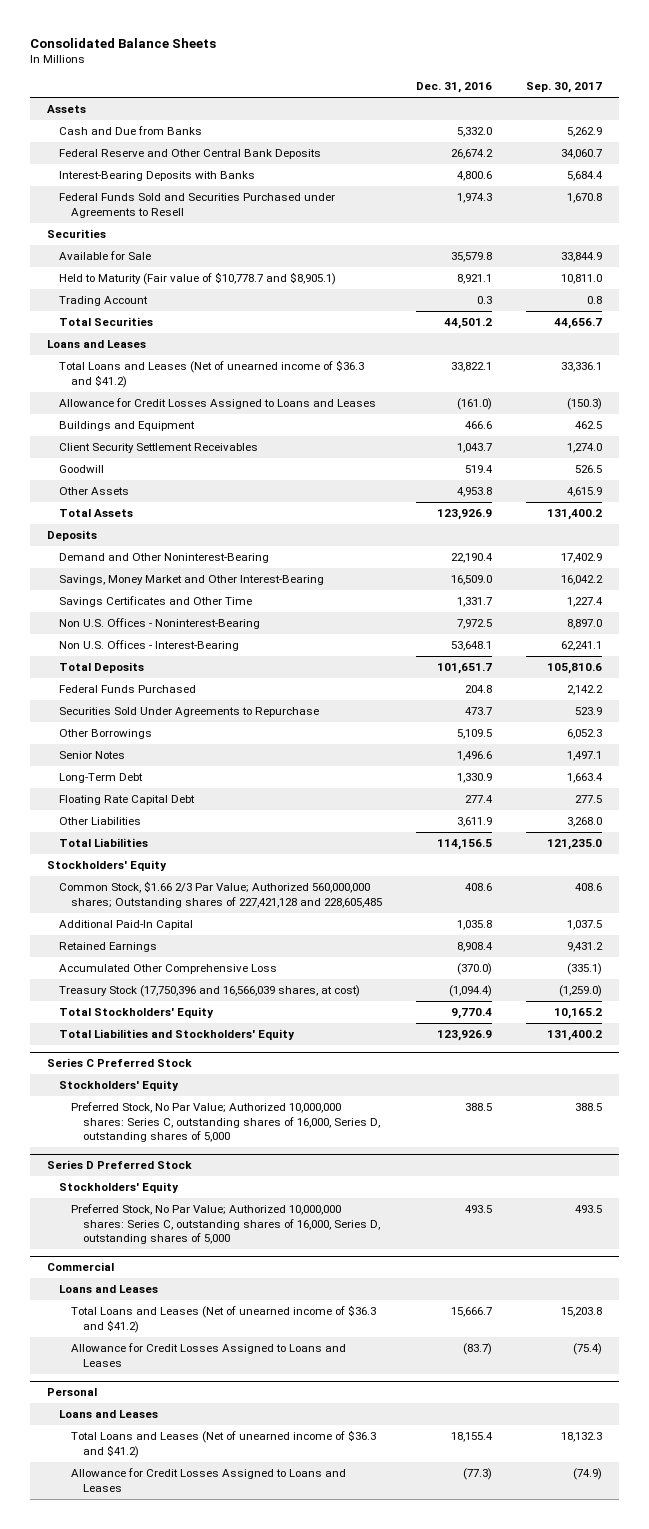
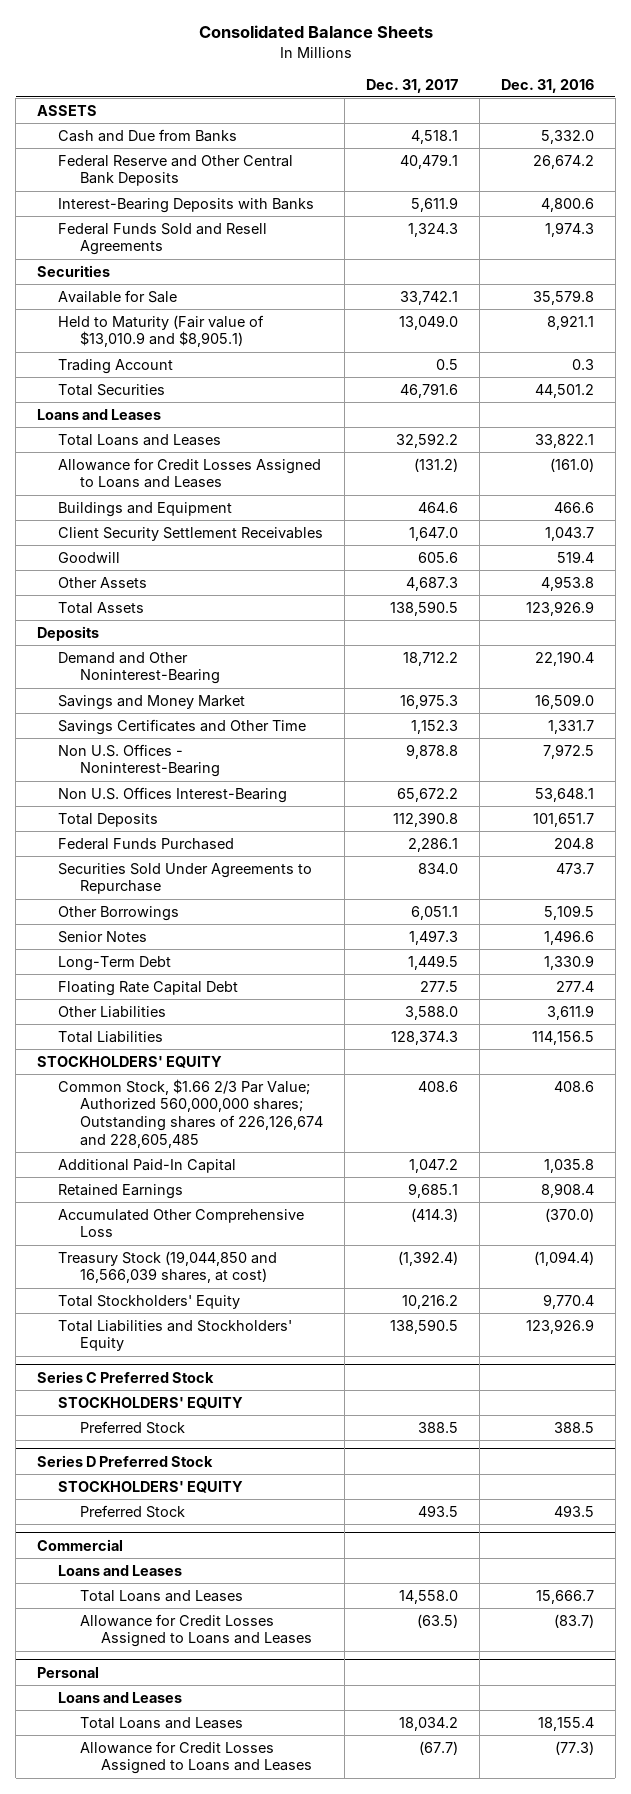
[526,81,603,93] Sep. 30, 2017 -> none
none -> [366,78,459,93] Dec. 31, 2017
[46,105,86,114] Assets -> [37,104,98,116] ASSETS
[59,193,336,218] Federal Funds Sold and Securities Purchased under Agreements to Resell -> [58,222,268,256] Federal Funds Sold and Resell Agreements
[59,272,337,286] Held to Maturity (Fair value of $10,778.7 and $8,905.1) -> [58,314,265,348] Held to Maturity (Fair value of $13,010.9 and $8,905.1)
[59,360,365,388] Total Loans and Leases (Net of unearned income of $36.3 and $41.2) -> [58,433,222,446] Total Loans and Leases
[59,575,325,586] Savings, Money Market and Other Interest-Bearing -> [58,694,246,710] Savings and Money Market
[59,640,240,652] Non U.S. Offices - Interest-Bearing -> [58,786,288,803] Non U.S. Offices Interest-Bearing
[46,860,167,872] Stockholders' Equity -> [37,1055,223,1068] STOCKHOLDERS' EQUITY
[59,881,383,908] Common Stock, $1.66 2/3 Par Value; Authorized 560,000,000 shares; Outstanding shares of 227,421,128 and 228,605,485 -> [58,1078,323,1149] Common Stock, $1.66 2/3 Par Value; Authorized 560,000,000 shares; Outstanding shares of 226,126,674 and 228,605,485
[59,985,361,998] Treasury Stock (17,750,396 and 16,566,039 shares, at cost) -> [58,1250,278,1284] Treasury Stock (19,044,850 and 16,566,039 shares, at cost)
[59,1080,180,1092] Stockholders' Equity -> [58,1396,244,1409] STOCKHOLDERS' EQUITY
[71,1102,381,1143] Preferred Stock, No Par Value; Authorized 10,000,000 shares: Series C, outstanding shares of 16,000, Series D, outstanding shares of 5,000 -> [79,1420,185,1434] Preferred Stock
[59,1182,180,1194] Stockholders' Equity -> [58,1480,244,1493] STOCKHOLDERS' EQUITY
[71,1204,381,1245] Preferred Stock, No Par Value; Authorized 10,000,000 shares: Series C, outstanding shares of 16,000, Series D, outstanding shares of 5,000 -> [79,1504,185,1518] Preferred Stock
[71,1305,377,1333] Total Loans and Leases (Net of unearned income of $36.3 and $41.2) -> [79,1589,243,1602] Total Loans and Leases
[71,1430,377,1458] Total Loans and Leases (Net of unearned income of $36.3 and $41.2) -> [79,1716,243,1729] Total Loans and Leases

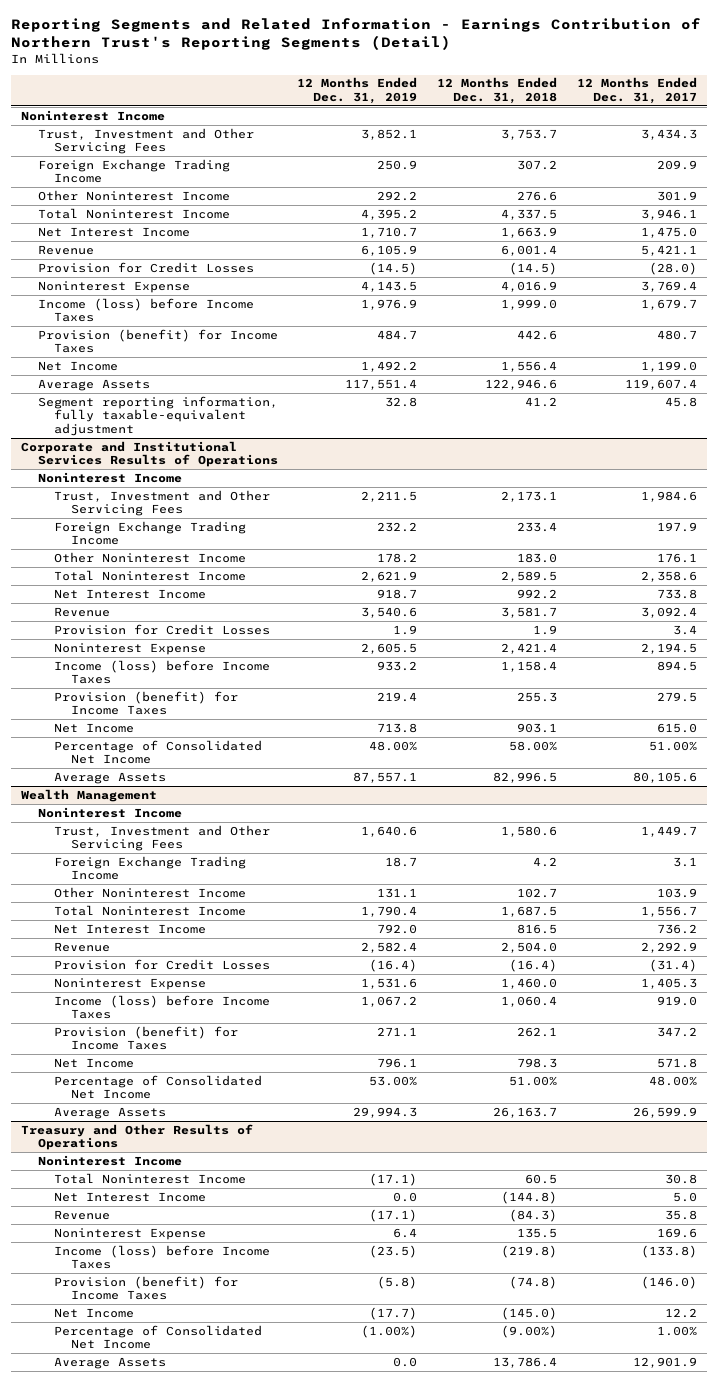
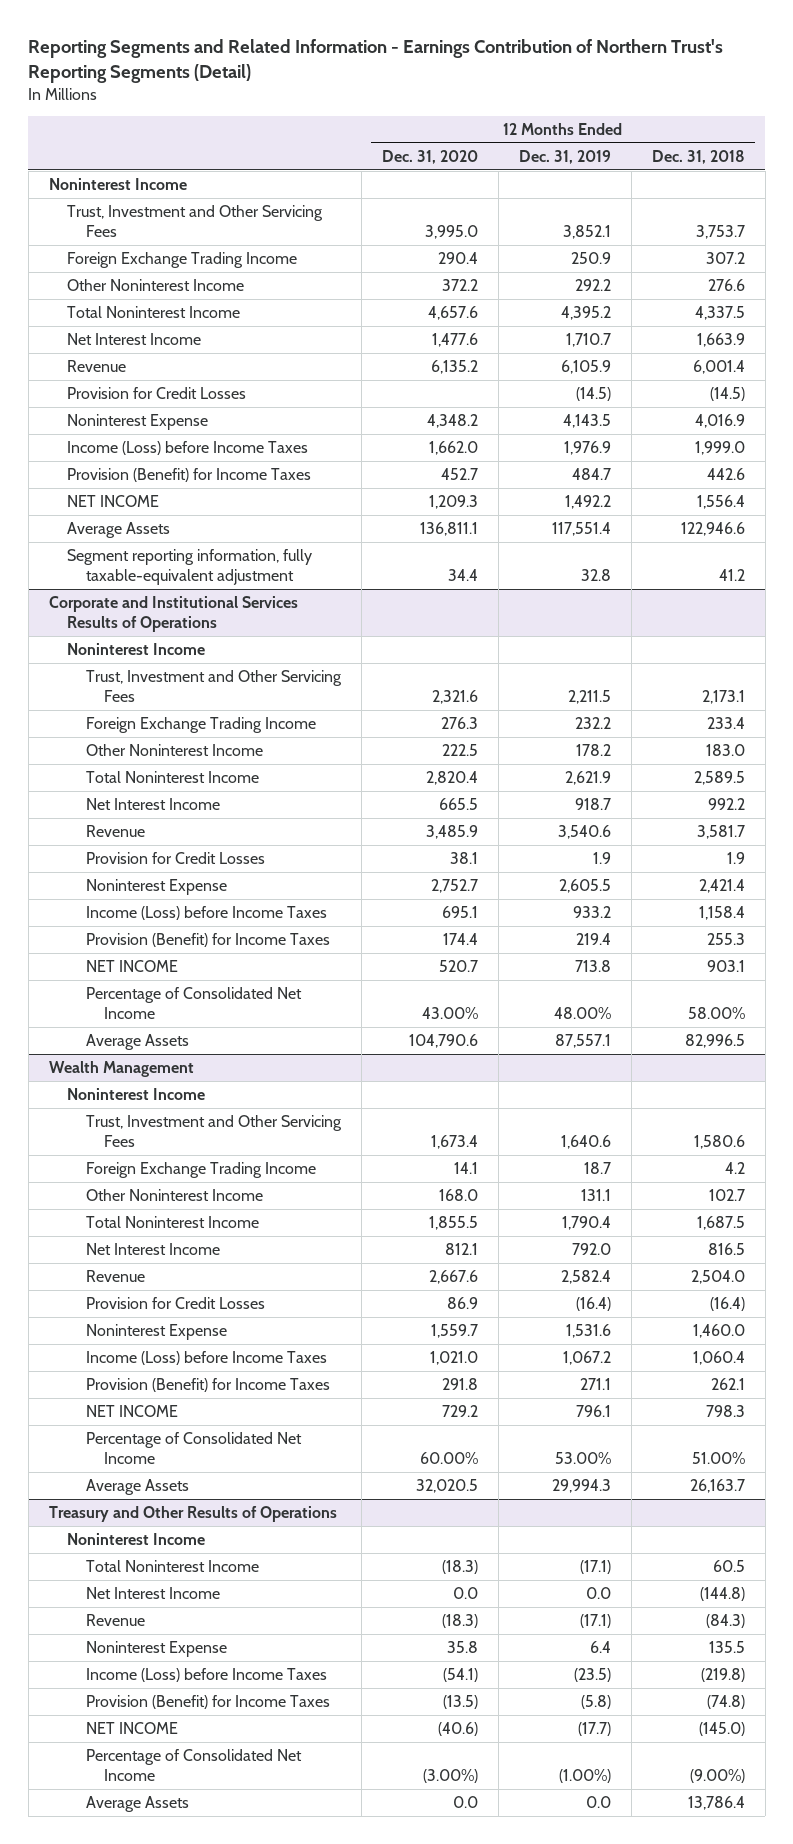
[576,77,697,104] 12 Months Ended Dec. 31, 2017 -> none
none -> [381,149,478,164] Dec. 31, 2020
[37,297,254,323] Income (loss) before Income Taxes -> [67,441,309,456] Income (Loss) before Income Taxes
[37,328,278,354] Provision (benefit) for Income Taxes -> [67,468,312,483] Provision (Benefit) for Income Taxes
[37,360,118,371] Net Income -> [67,495,160,508] NET INCOME
[54,659,271,685] Income (loss) before Income Taxes -> [85,906,327,921] Income (Loss) before Income Taxes
[54,690,239,716] Provision (benefit) for Income Taxes -> [85,933,330,948] Provision (Benefit) for Income Taxes
[54,722,135,733] Net Income -> [85,960,178,973] NET INCOME
[54,994,271,1020] Income (loss) before Income Taxes -> [85,1351,327,1366] Income (Loss) before Income Taxes
[54,1025,239,1051] Provision (benefit) for Income Taxes -> [85,1378,330,1393] Provision (Benefit) for Income Taxes
[54,1057,135,1068] Net Income -> [85,1405,178,1418] NET INCOME
[54,1244,271,1270] Income (loss) before Income Taxes -> [85,1668,327,1683] Income (Loss) before Income Taxes
[54,1275,239,1301] Provision (benefit) for Income Taxes -> [85,1695,330,1710] Provision (Benefit) for Income Taxes
[54,1307,135,1318] Net Income -> [85,1722,178,1735] NET INCOME

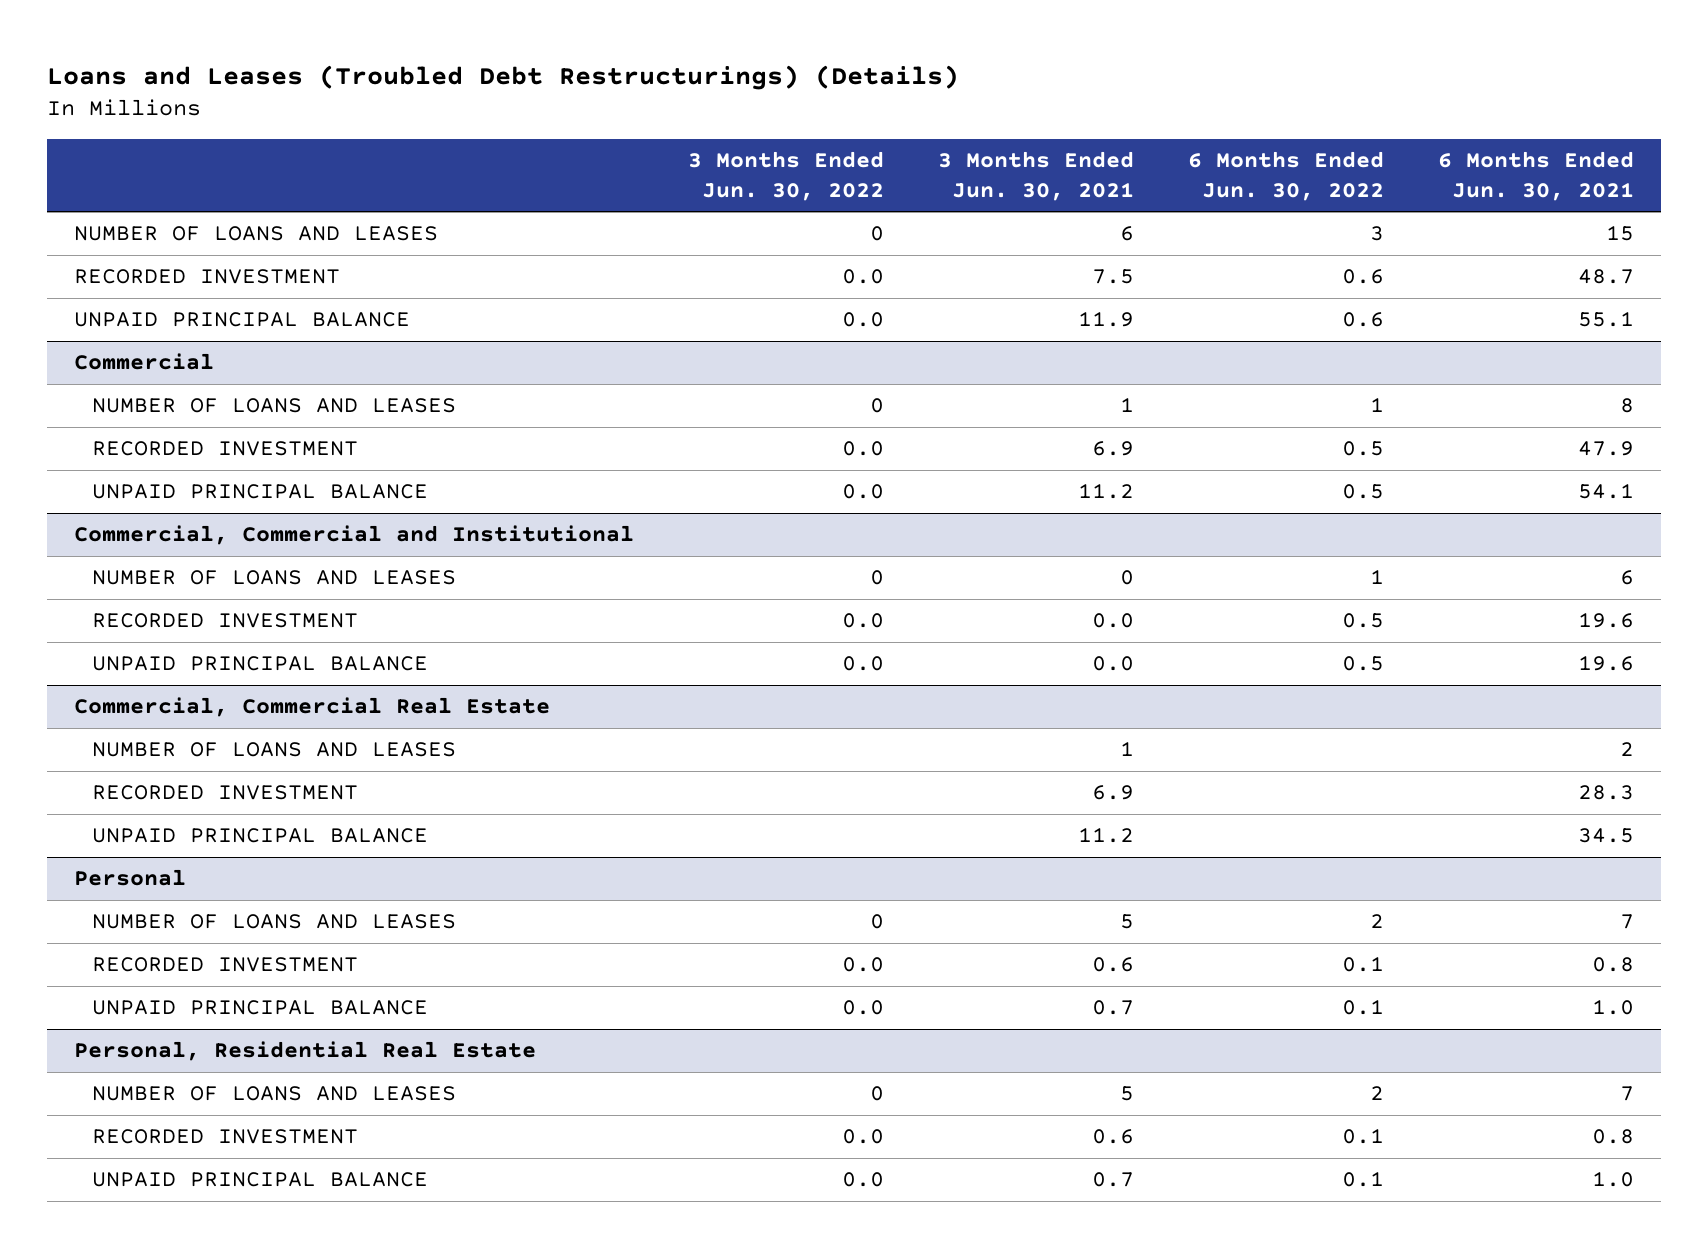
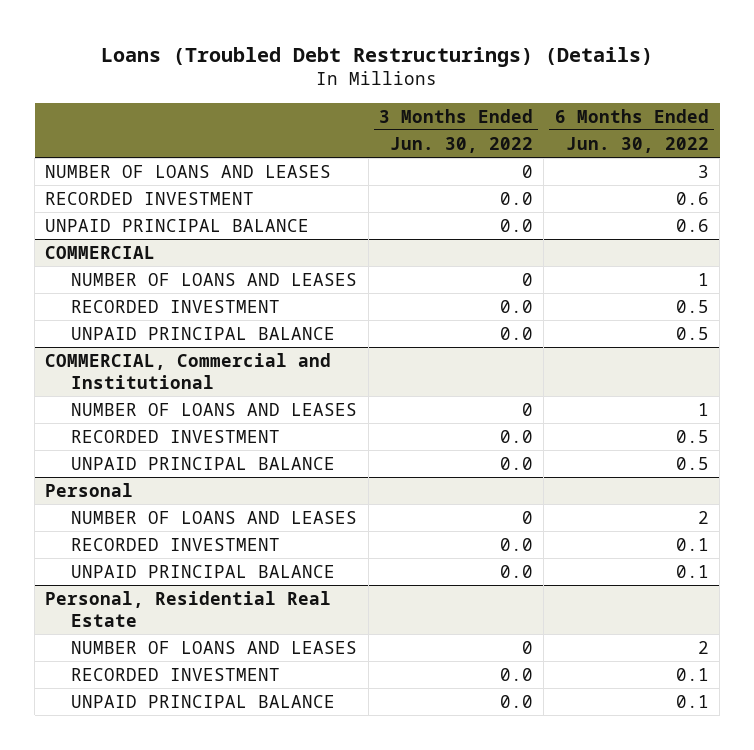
[47,64,960,90] Loans and Leases (Troubled Debt Restructurings) (Details) -> [101,46,654,67] Loans (Troubled Debt Restructurings) (Details)
[937,151,1134,201] 3 Months Ended Jun. 30, 2021 -> none
[1437,151,1634,201] 6 Months Ended Jun. 30, 2021 -> none
[74,353,215,371] Commercial -> [45,245,156,259] COMMERCIAL
[74,525,635,546] Commercial, Commercial and Institutional -> [45,352,332,389] COMMERCIAL, Commercial and Institutional
[74,697,551,718] Commercial, Commercial Real Estate -> none
[92,742,457,758] NUMBER OF LOANS AND LEASES -> none
[92,785,359,801] RECORDED INVESTMENT -> none
[92,828,429,844] UNPAID PRINCIPAL BALANCE -> none

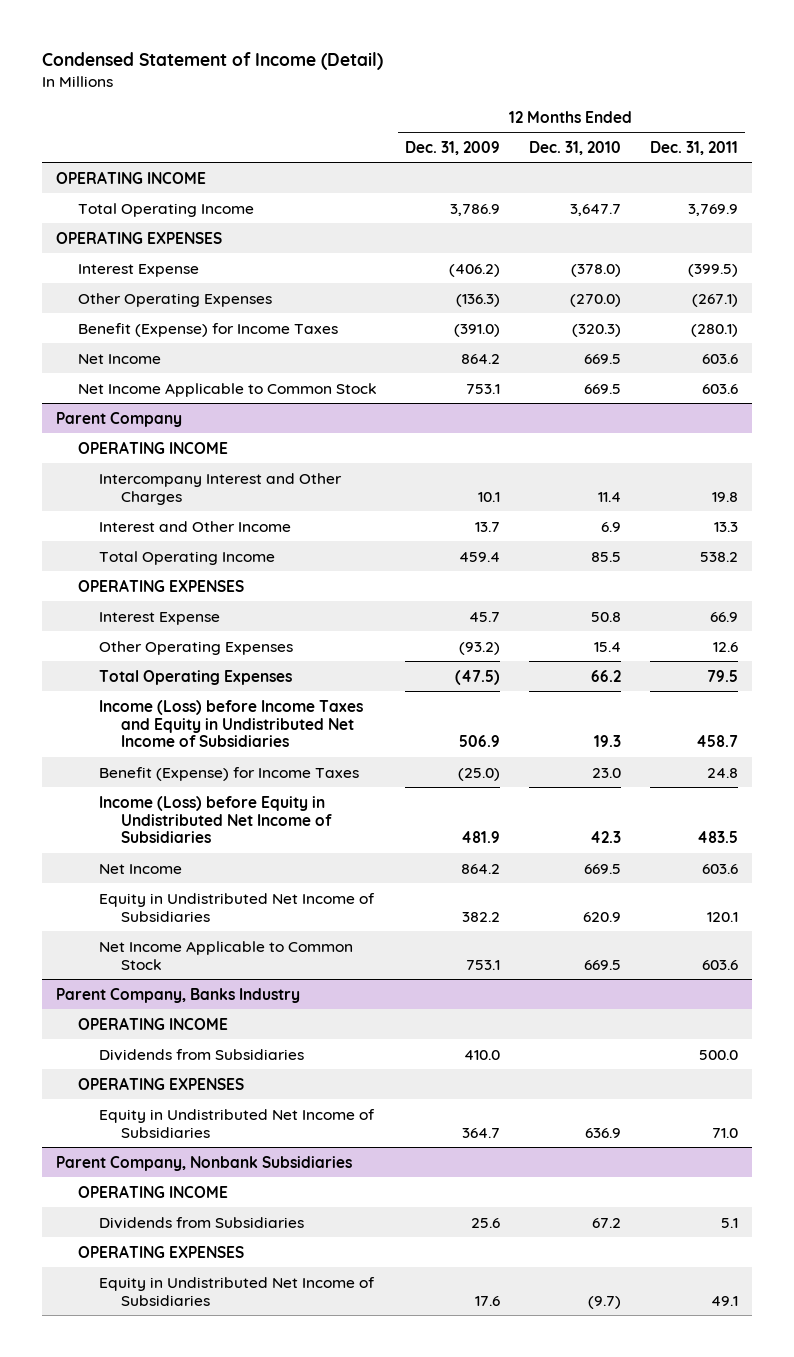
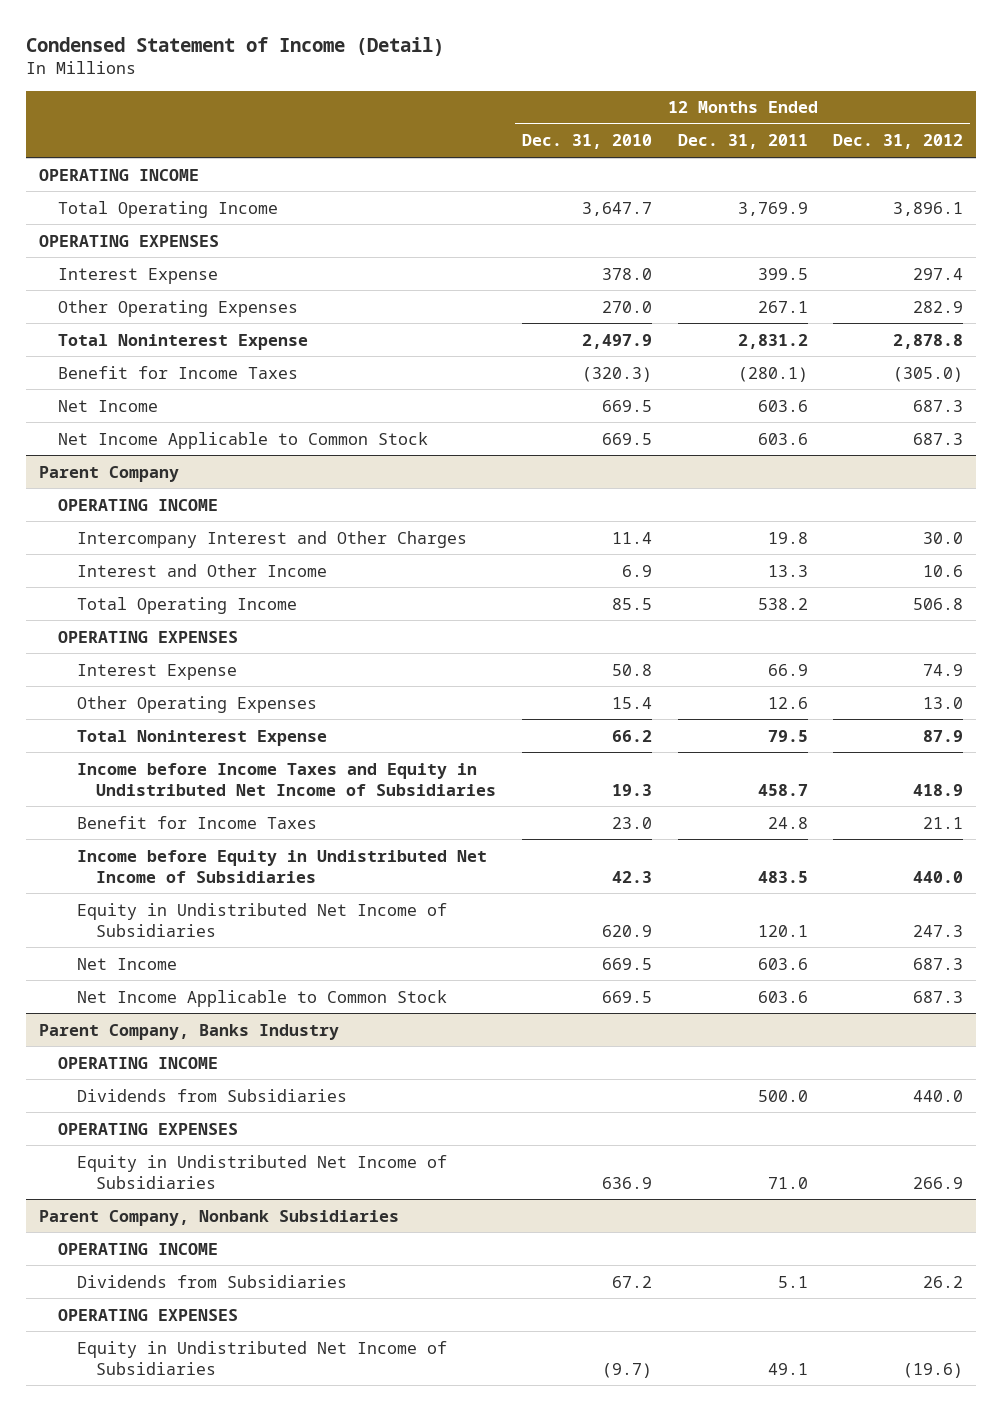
[405,140,501,155] Dec. 31, 2009 -> none
none -> [833,134,964,150] Dec. 31, 2012
[570,263,621,277] (378.0) -> [601,267,652,280] 378.0
[687,263,738,277] (399.5) -> [757,267,808,280] 399.5
[569,293,621,307] (270.0) -> [601,300,652,313] 270.0
[691,293,738,307] (267.1) -> [757,300,808,313] 267.1
none -> [57,333,308,350] Total Noninterest Expense
[77,322,338,337] Benefit (Expense) for Income Taxes -> [57,365,298,379] Benefit for Income Taxes
[99,669,293,685] Total Operating Expenses -> [76,729,327,746] Total Noninterest Expense
[99,699,364,748] Income (Loss) before Income Taxes and Equity in Undistributed Net Income of Subsidiaries -> [76,762,496,796] Income before Income Taxes and Equity in Undistributed Net Income of Subsidiaries
[99,766,360,781] Benefit (Expense) for Income Taxes -> [76,815,317,829] Benefit for Income Taxes
[99,795,332,844] Income (Loss) before Equity in Undistributed Net Income of Subsidiaries -> [76,849,487,883] Income before Equity in Undistributed Net Income of Subsidiaries
[99,863,183,874] Net Income -> [76,957,177,970] Net Income

